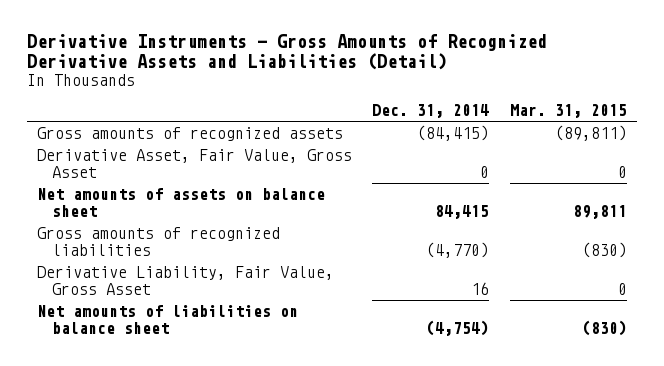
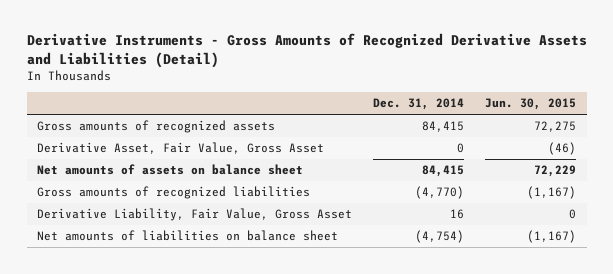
[509,104,627,119] Mar. 31, 2015 -> none
none -> [485,98,577,111] Jun. 30, 2015
[417,125,490,142] (84,415) -> [422,120,465,132] 84,415

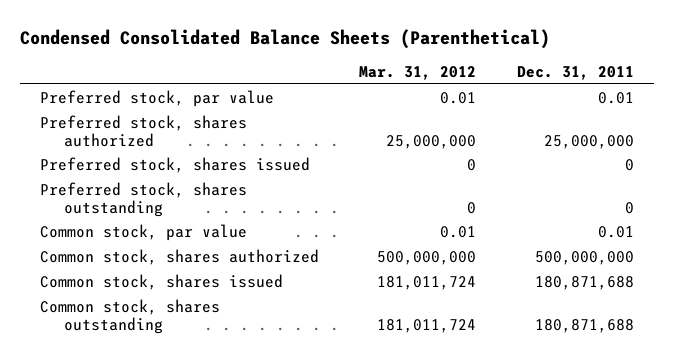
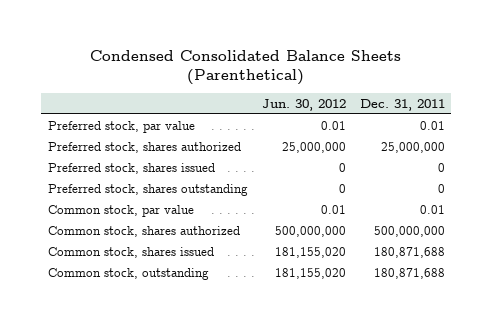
[359,66,477,81] Mar. 31, 2012 -> none
none -> [261,98,346,111] Jun. 30, 2012
[39,298,220,334] Common stock, shares outstanding -> [48,267,210,280] Common stock, outstanding

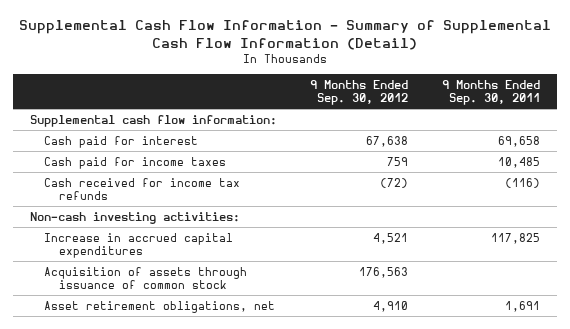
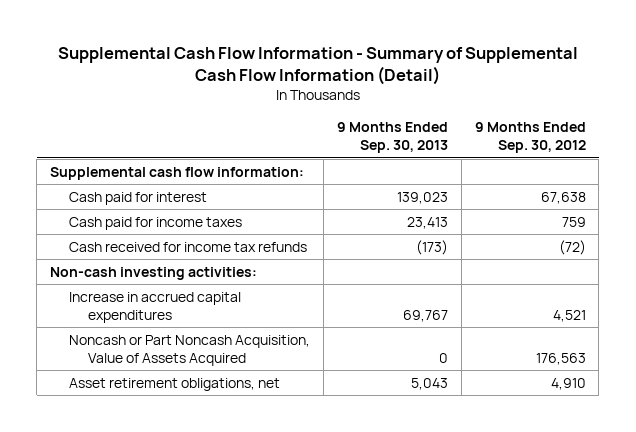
[441,79,540,106] 9 Months Ended Sep. 30, 2011 -> none
none -> [336,122,448,154] 9 Months Ended Sep. 30, 2013
[44,266,248,290] Acquisition of assets through issuance of common stock -> [68,334,310,366] Noncash or Part Noncash Acquisition, Value of Assets Acquired

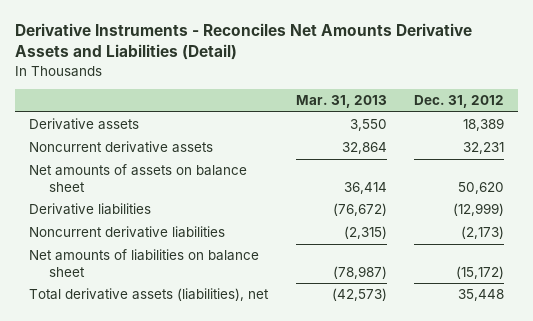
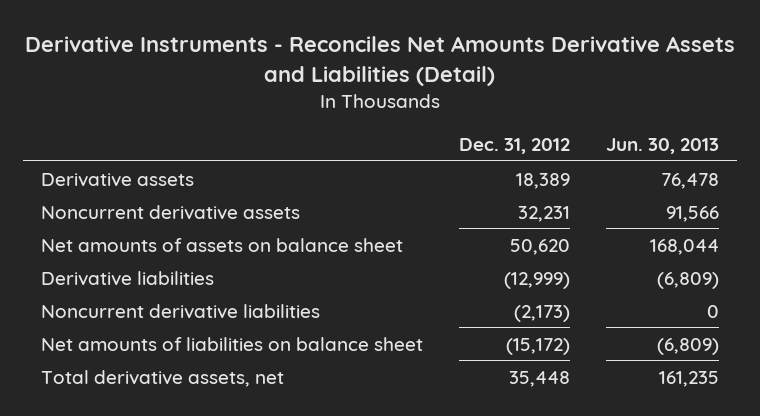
[295,95,387,109] Mar. 31, 2013 -> none
none -> [606,138,720,155] Jun. 30, 2013
[29,288,270,302] Total derivative assets (liabilities), net -> [40,369,284,387] Total derivative assets, net

